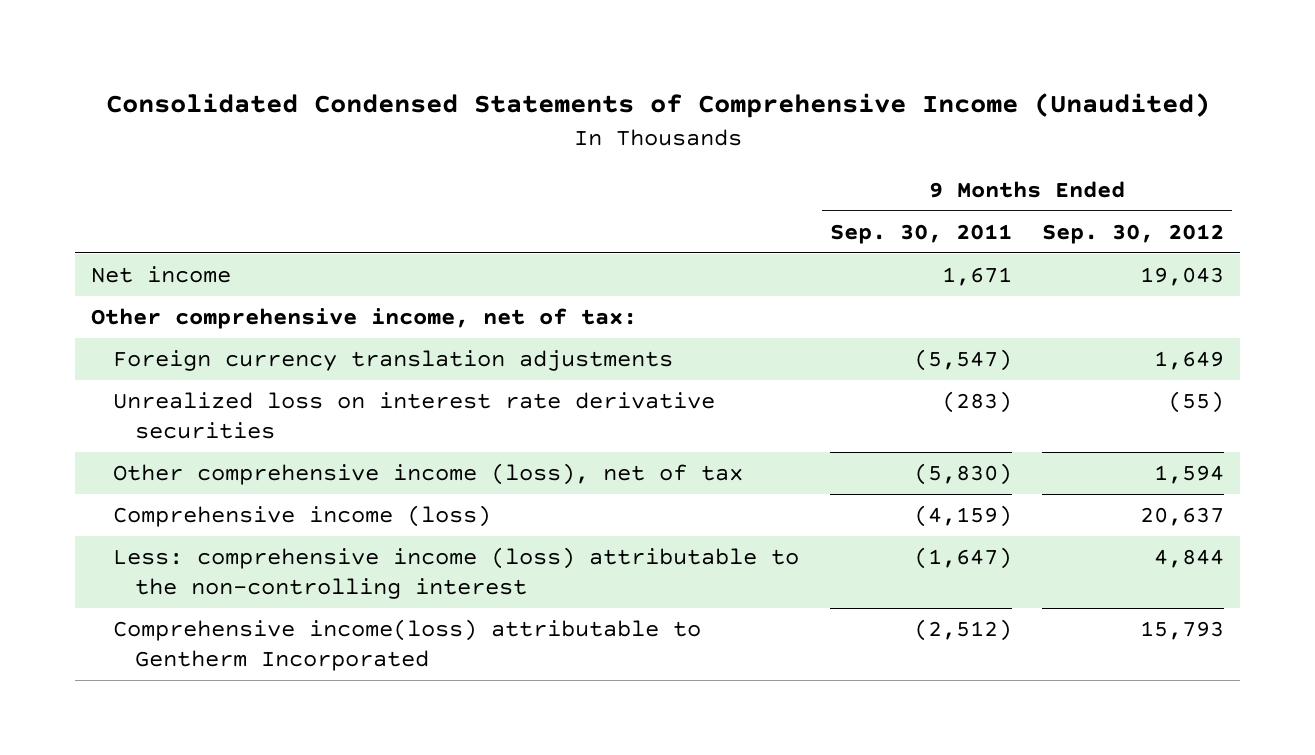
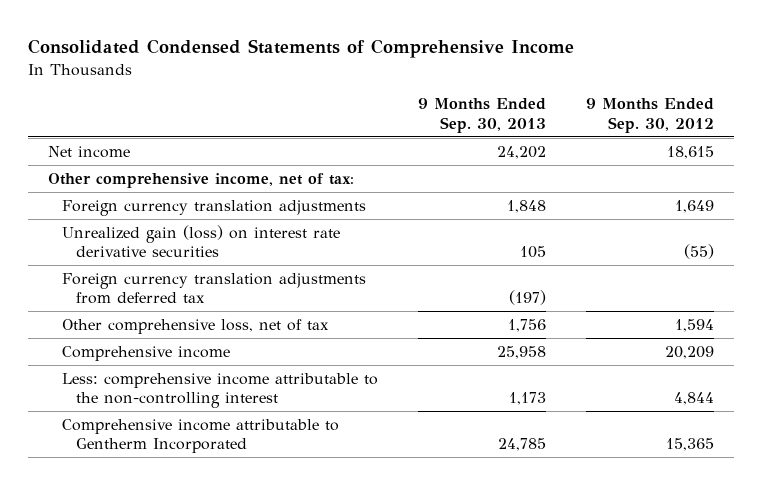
[105,93,1210,119] Consolidated Condensed Statements of Comprehensive Income (Unaudited) -> [28,39,575,59] Consolidated Condensed Statements of Comprehensive Income
[829,223,1012,244] Sep. 30, 2011 -> none
none -> [418,98,547,133] 9 Months Ended Sep. 30, 2013
[1140,267,1225,287] 19,043 -> [667,145,715,159] 18,615
[112,392,715,440] Unrealized loss on interest rate derivative securities -> [61,224,340,258] Unrealized gain (loss) on interest rate derivative securities
none -> [61,272,366,305] Foreign currency translation adjustments from deferred tax
[112,463,743,486] Other comprehensive income (loss), net of tax -> [61,318,329,334] Other comprehensive loss, net of tax
[112,505,491,528] Comprehensive income (loss) -> [61,345,230,361] Comprehensive income
[1140,507,1225,527] 20,637 -> [665,345,715,359] 20,209
[112,547,799,600] Less: comprehensive income (loss) attributable to the non-controlling interest -> [61,372,378,409] Less: comprehensive income attributable to the non-controlling interest
[112,619,701,672] Comprehensive income(loss) attributable to Gentherm Incorporated -> [61,418,339,454] Comprehensive income attributable to Gentherm Incorporated
[1140,621,1225,641] 15,793 -> [666,438,715,452] 15,365

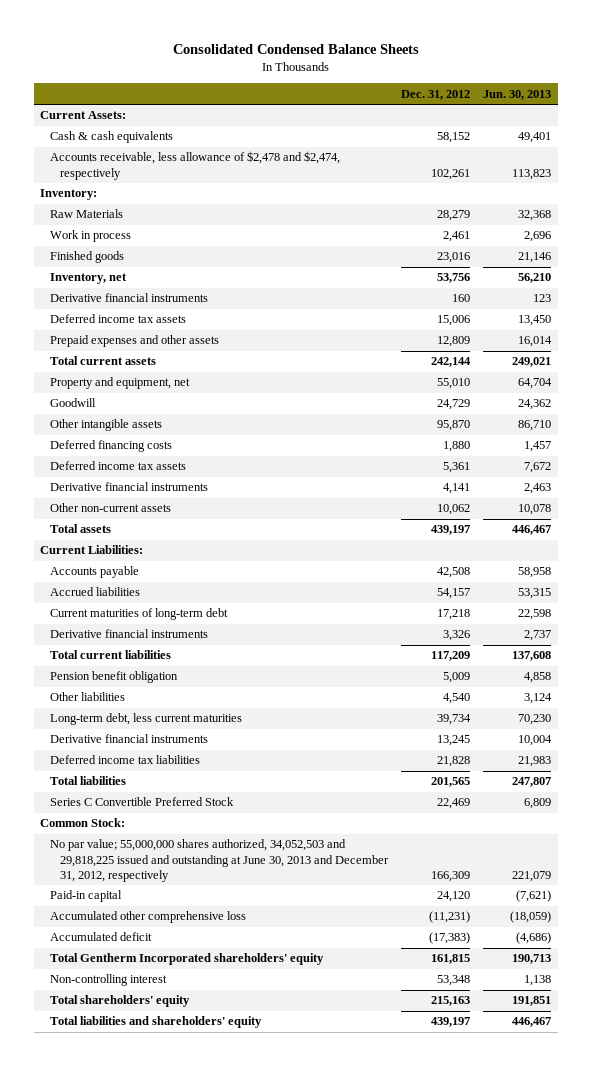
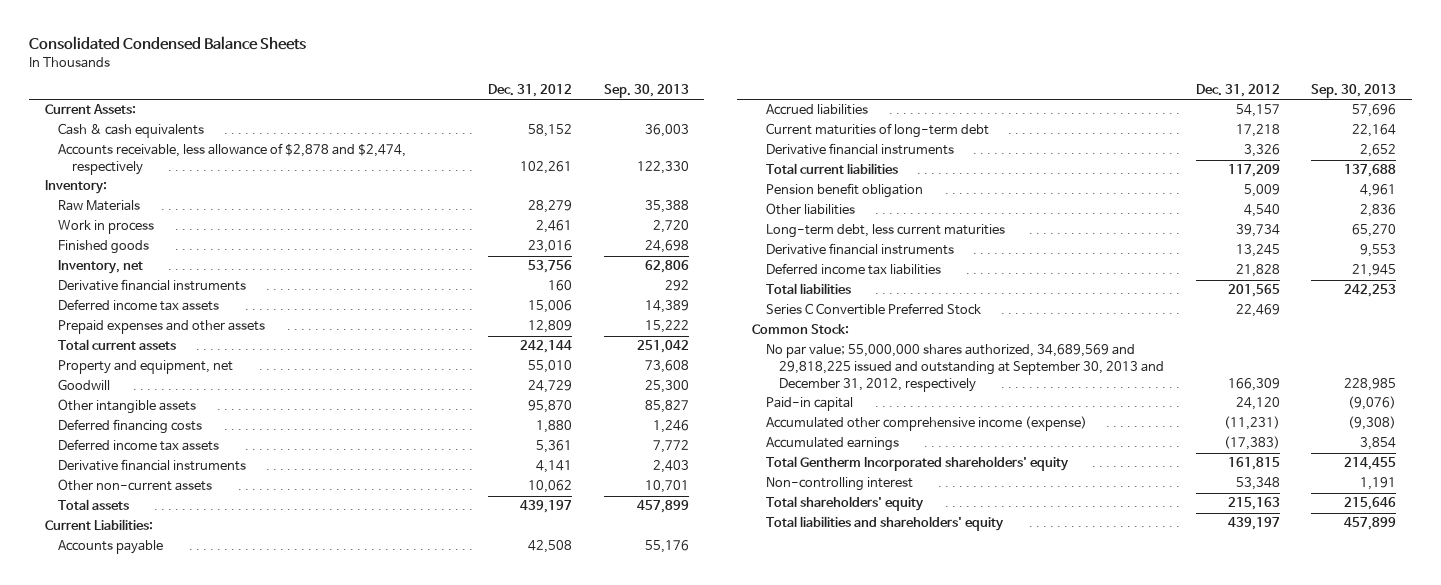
[483,89,552,100] Jun. 30, 2013 -> none
none -> [603,83,689,98] Sep. 30, 2013
[50,151,341,180] Accounts receivable, less allowance of $2,478 and $2,474, respectively -> [58,143,407,176] Accounts receivable, less allowance of $2,878 and $2,474, respectively
[50,839,389,883] No par value; 55,000,000 shares authorized, 34,052,503 and 29,818,225 issued and outstanding at June 30, 2013 and December 31, 2012, respectively -> [765,344,1165,392] No par value; 55,000,000 shares authorized, 34,689,569 and 29,818,225 issued and outstanding at September 30, 2013 and December 31, 2012, respectively
[50,911,247,924] Accumulated other comprehensive loss -> [765,416,1087,432] Accumulated other comprehensive income (expense)
[50,932,153,942] Accumulated deficit -> [765,437,899,452] Accumulated earnings

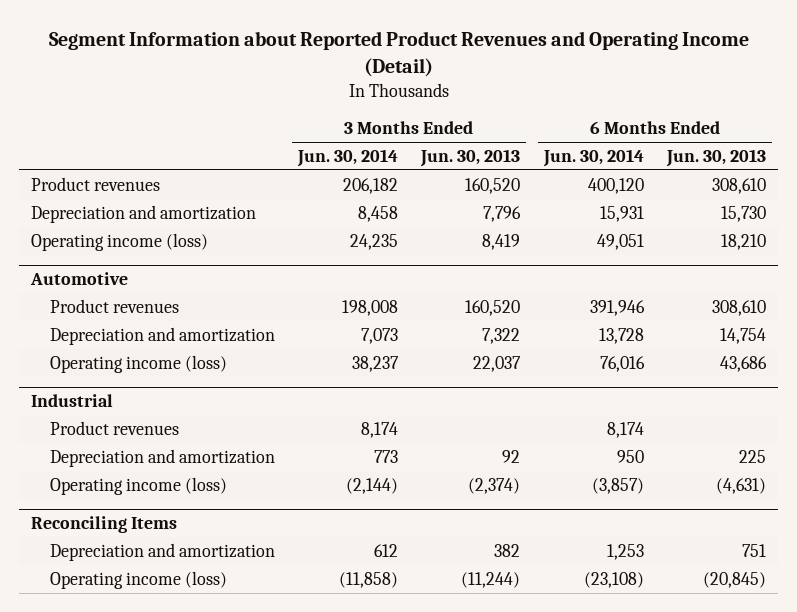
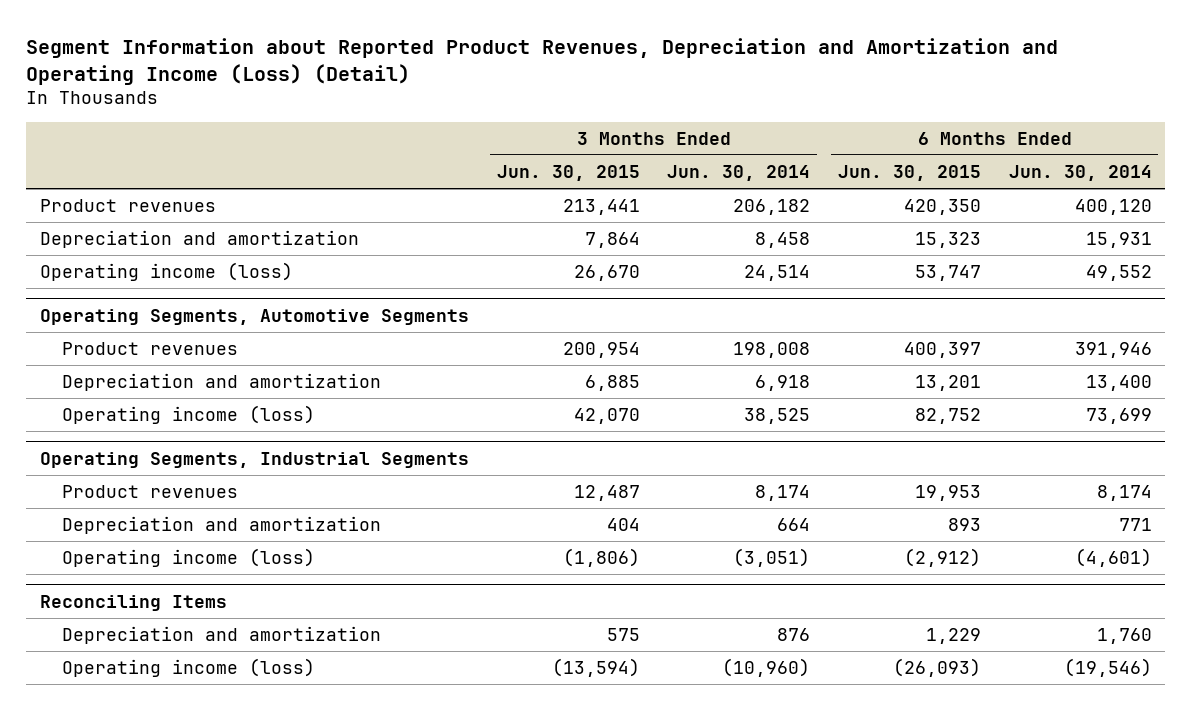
[48,31,749,78] Segment Information about Reported Product Revenues and Operating Income (Detail) -> [26,37,1059,85] Segment Information about Reported Product Revenues, Depreciation and Amortization and Operating Income (Loss) (Detail)
[420,148,521,167] Jun. 30, 2013 -> none
[666,148,767,167] Jun. 30, 2013 -> none
none -> [496,164,640,181] Jun. 30, 2015
none -> [837,164,981,181] Jun. 30, 2015
[30,272,129,286] Automotive -> none
[350,233,399,250] 24,235 -> [744,264,811,281] 24,514
[596,233,644,250] 49,051 -> [1085,264,1152,281] 49,552
none -> [40,308,470,325] Operating Segments, Automotive Segments
[31,394,114,408] Industrial -> none
[361,327,399,344] 7,073 -> [755,374,811,391] 6,918
[598,327,644,344] 13,728 -> [1085,374,1152,391] 13,400
[352,355,400,372] 38,237 -> [744,407,811,424] 38,525
[599,355,645,372] 76,016 -> [1085,407,1152,424] 73,699
none -> [40,451,470,468] Operating Segments, Industrial Segments
[374,449,399,463] 773 -> [777,517,811,531] 664
[616,449,644,463] 950 -> [1118,517,1152,531] 771
[346,477,399,494] (2,144) -> [733,547,811,567] (3,051)
[591,477,644,494] (3,857) -> [1074,547,1152,567] (4,601)
[374,543,399,557] 612 -> [777,627,811,641] 876
[606,543,644,560] 1,253 -> [1096,627,1152,644] 1,760
[339,571,399,588] (11,858) -> [722,657,811,677] (10,960)
[583,571,644,588] (23,108) -> [1063,657,1152,677] (19,546)

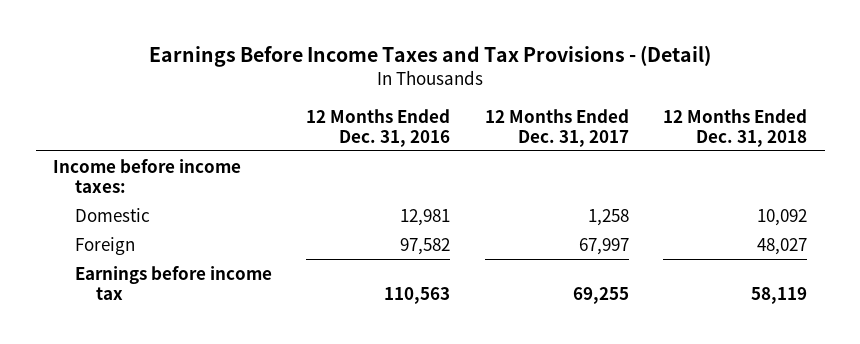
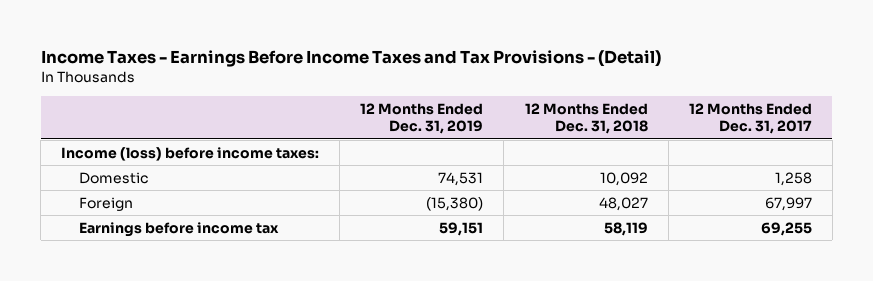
[149,45,712,68] Earnings Before Income Taxes and Tax Provisions - (Detail) -> [40,49,661,67] Income Taxes - Earnings Before Income Taxes and Tax Provisions - (Detail)
[306,108,451,147] 12 Months Ended Dec. 31, 2016 -> none
none -> [360,102,484,135] 12 Months Ended Dec. 31, 2019
[53,158,242,193] Income before income taxes: -> [61,146,320,161] Income (loss) before income taxes:

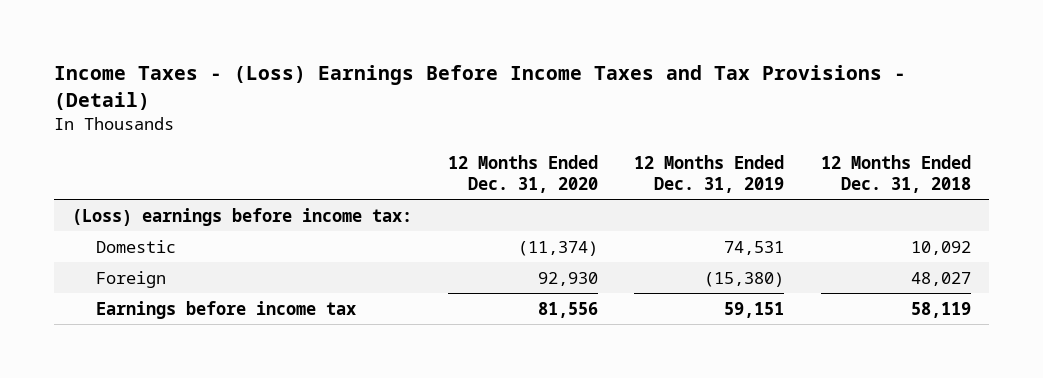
[40,49,661,67] Income Taxes - Earnings Before Income Taxes and Tax Provisions - (Detail) -> [53,65,906,110] Income Taxes - (Loss) Earnings Before Income Taxes and Tax Provisions - (Detail)
[688,102,812,135] 12 Months Ended Dec. 31, 2017 -> none
none -> [448,154,599,194] 12 Months Ended Dec. 31, 2020
[61,146,320,161] Income (loss) before income taxes: -> [71,207,412,226] (Loss) earnings before income tax:

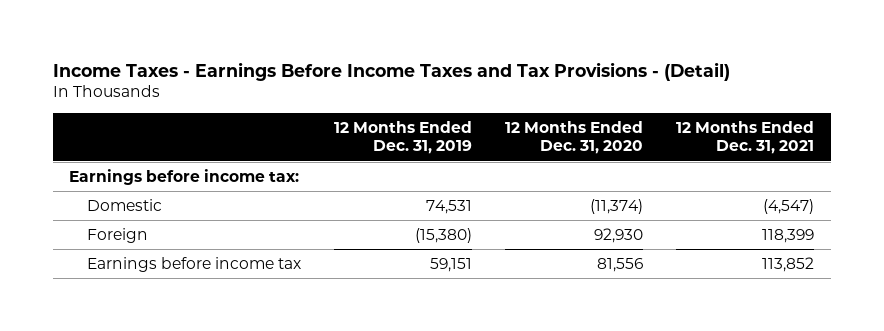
[53,65,906,110] Income Taxes - (Loss) Earnings Before Income Taxes and Tax Provisions - (Detail) -> [52,61,730,81] Income Taxes - Earnings Before Income Taxes and Tax Provisions - (Detail)
[820,154,971,194] 12 Months Ended Dec. 31, 2018 -> none
none -> [676,120,815,155] 12 Months Ended Dec. 31, 2021
[71,207,412,226] (Loss) earnings before income tax: -> [69,168,300,185] Earnings before income tax:

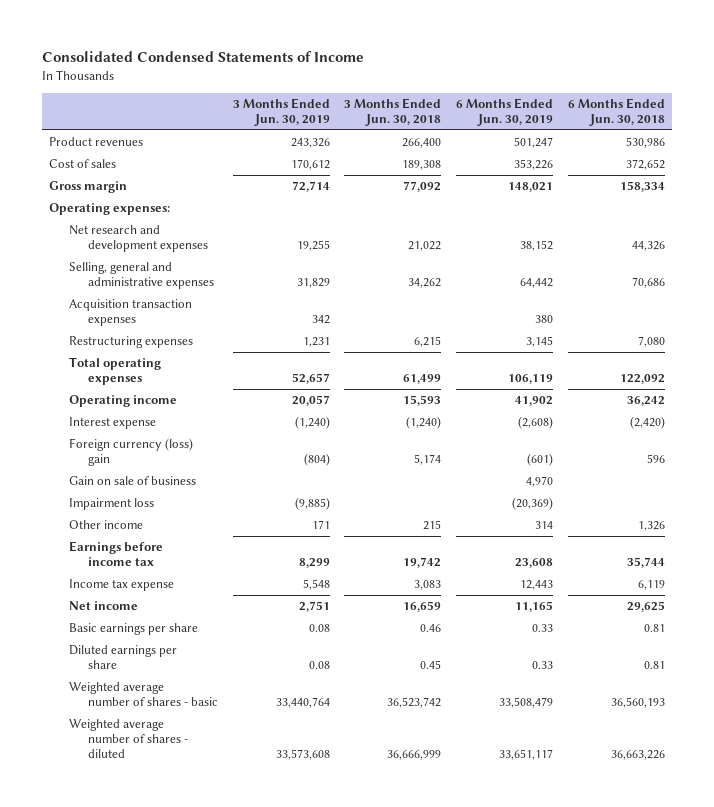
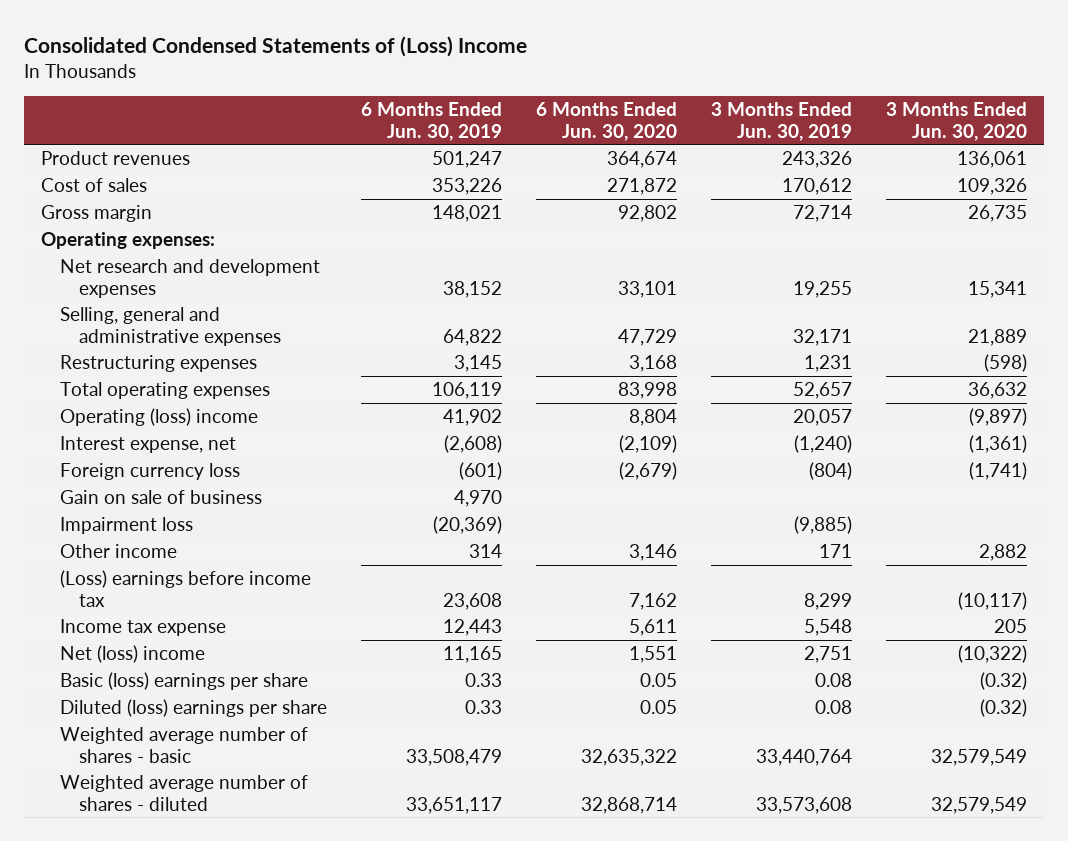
[42,51,365,63] Consolidated Condensed Statements of Income -> [24,35,528,57] Consolidated Condensed Statements of (Loss) Income
[344,98,442,127] 3 Months Ended Jun. 30, 2018 -> none
[567,98,665,127] 6 Months Ended Jun. 30, 2018 -> none
none -> [535,101,677,141] 6 Months Ended Jun. 30, 2020
none -> [885,101,1027,141] 3 Months Ended Jun. 30, 2020
[68,299,192,327] Acquisition transaction expenses -> none
[296,278,330,289] 31,829 -> [792,328,852,346] 32,171
[519,278,553,289] 64,442 -> [443,328,503,346] 64,822
[68,395,177,408] Operating income -> [60,407,259,426] Operating (loss) income
[68,417,156,430] Interest expense -> [60,435,237,453] Interest expense, net
[68,438,193,467] Foreign currency (loss) gain -> [60,462,241,480] Foreign currency loss
[68,541,163,567] Earnings before income tax -> [60,569,312,607] (Loss) earnings before income tax
[68,601,138,611] Net income -> [60,644,206,663] Net (loss) income
[68,623,198,636] Basic earnings per share -> [60,671,309,690] Basic (loss) earnings per share
[68,645,177,670] Diluted earnings per share -> [60,698,328,717] Diluted (loss) earnings per share

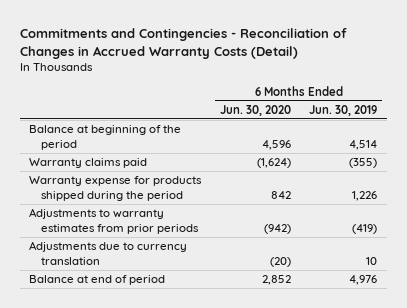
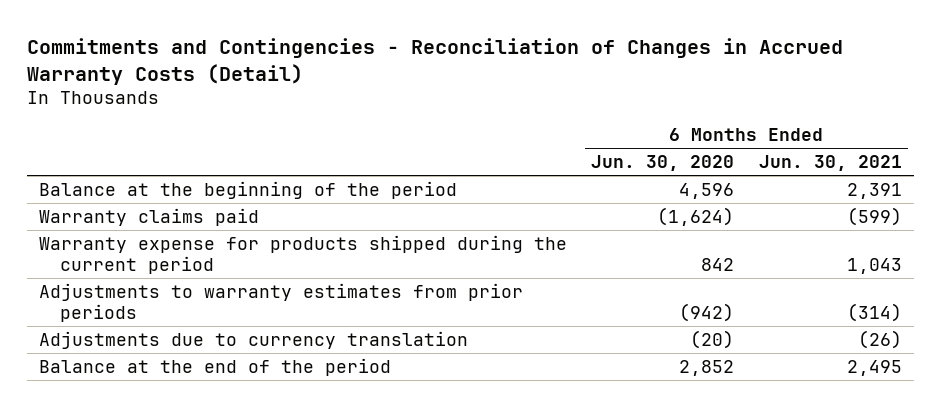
[309,104,378,116] Jun. 30, 2019 -> none
none -> [758,155,902,172] Jun. 30, 2021
[29,125,182,150] Balance at beginning of the period -> [39,180,458,199] Balance at the beginning of the period
[29,176,203,201] Warranty expense for products shipped during the period -> [39,234,568,274] Warranty expense for products shipped during the current period
[29,275,166,286] Balance at end of period -> [39,357,392,376] Balance at the end of the period

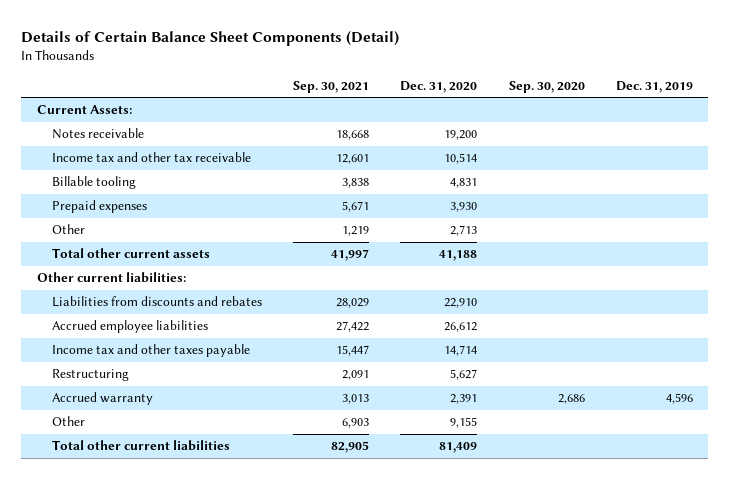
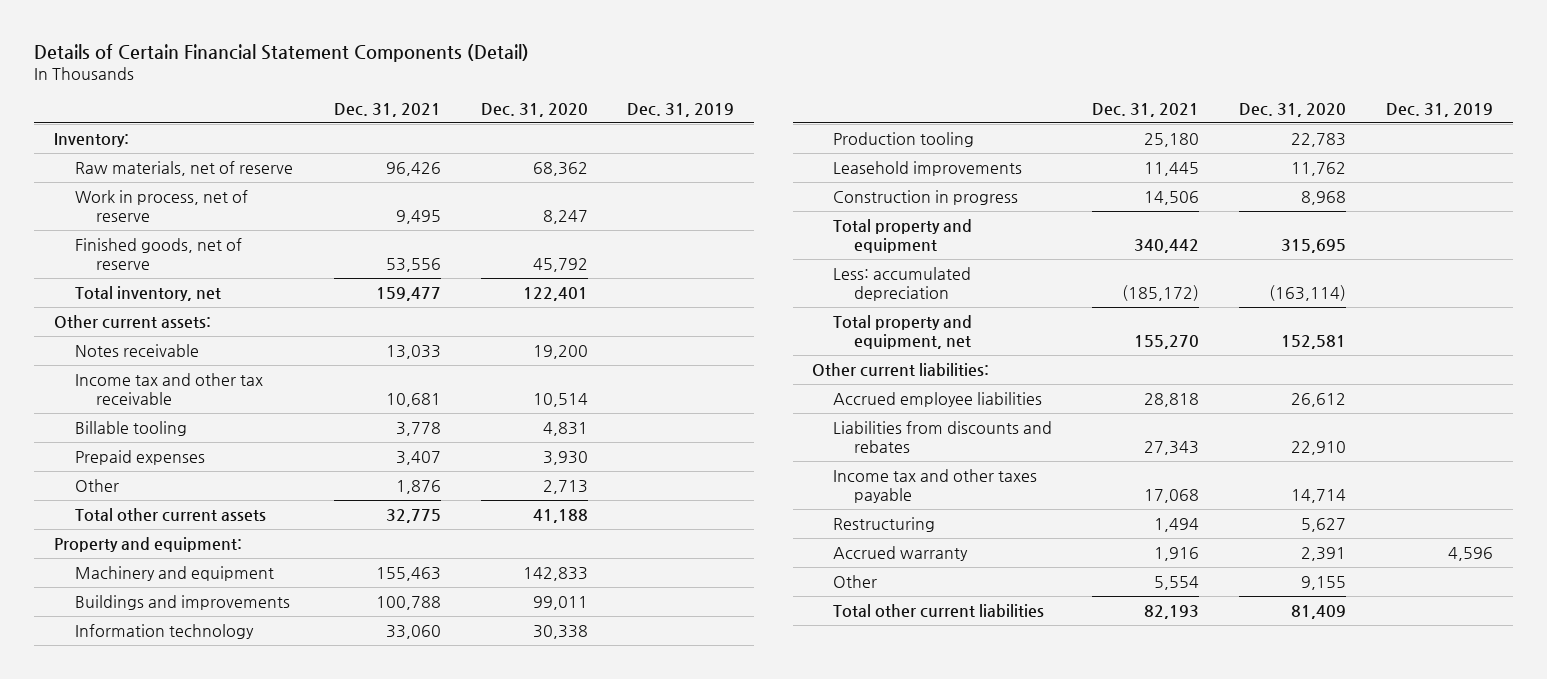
[21,31,400,47] Details of Certain Balance Sheet Components (Detail) -> [34,44,530,63] Details of Certain Financial Statement Components (Detail)
[293,80,370,93] Sep. 30, 2021 -> none
[508,80,585,93] Sep. 30, 2020 -> none
none -> [333,102,441,117] Dec. 31, 2021
none -> [54,132,130,147] Inventory:
none -> [75,160,294,176] Raw materials, net of reserve
none -> [75,189,249,222] Work in process, net of reserve
none -> [75,237,243,270] Finished goods, net of reserve
none -> [75,285,222,301] Total inventory, net
[37,105,133,115] Current Assets: -> [54,314,212,329] Other current assets:
none -> [54,536,243,552] Property and equipment:
none -> [75,565,275,581] Machinery and equipment
none -> [75,594,291,610] Buildings and improvements
none -> [75,623,255,639] Information technology
none -> [833,131,975,147] Production tooling
none -> [833,160,1023,176] Leasehold improvements
none -> [833,189,1019,205] Construction in progress
none -> [833,218,973,253] Total property and equipment
none -> [833,266,972,301] Less: accumulated depreciation
none -> [833,314,973,349] Total property and equipment, net
[52,296,263,308] Liabilities from discounts and rebates -> [833,420,1053,453] Liabilities from discounts and rebates

